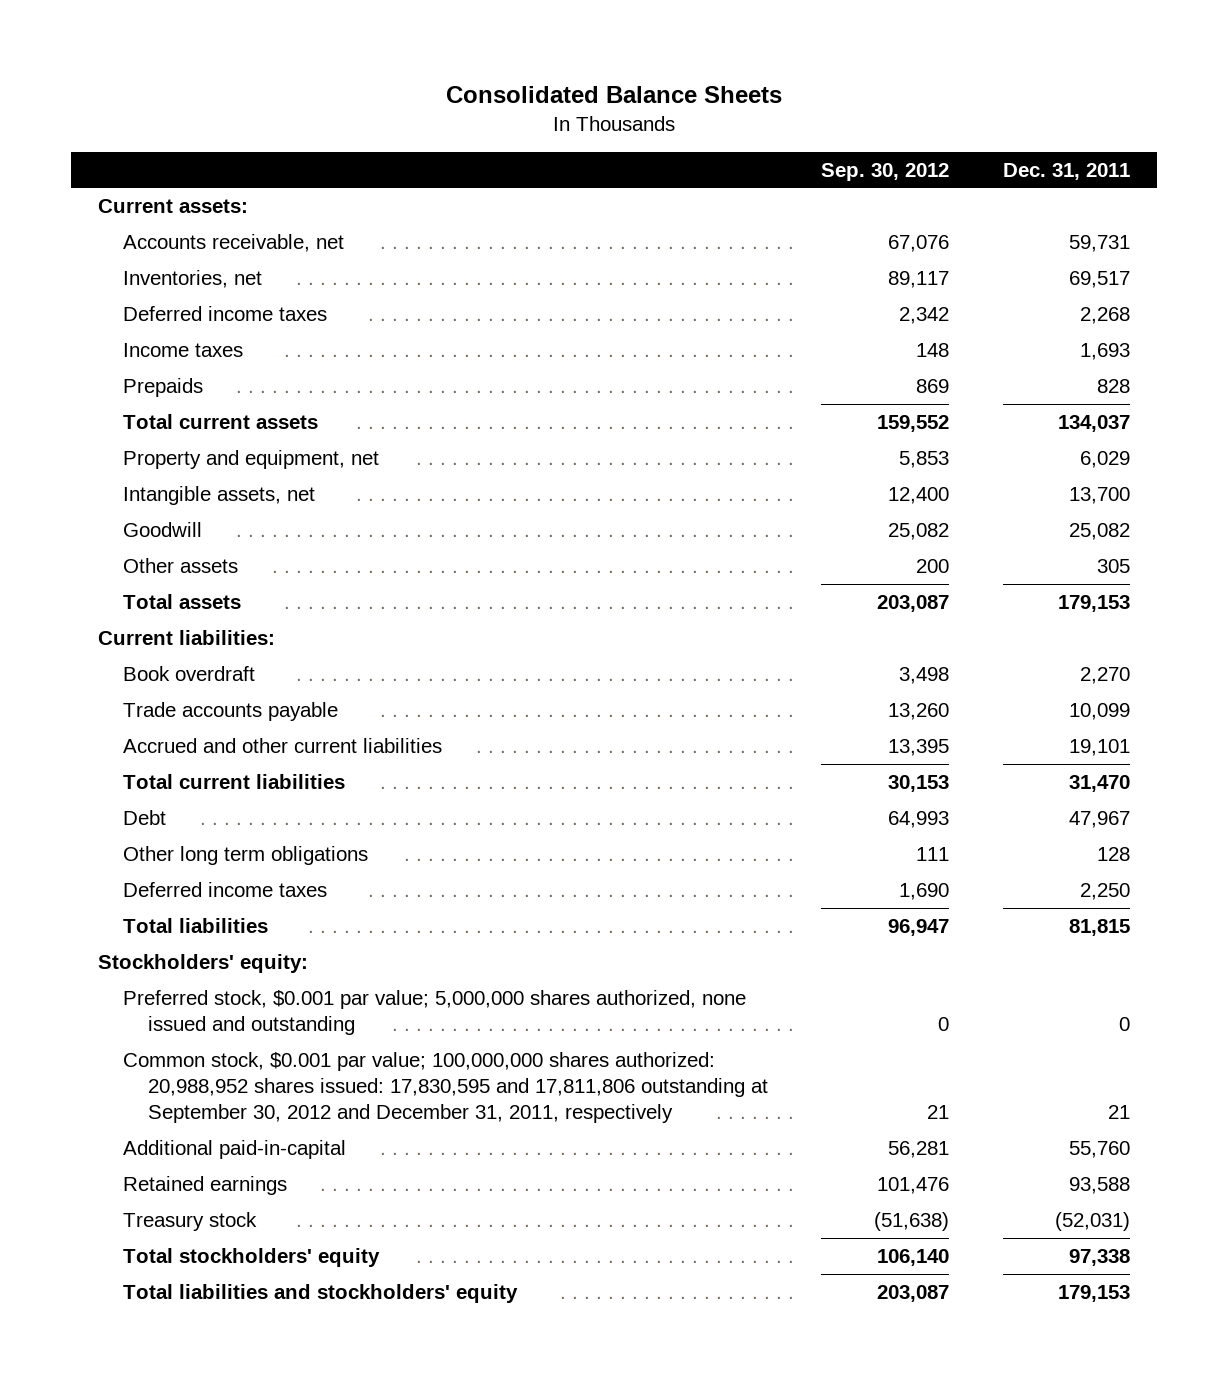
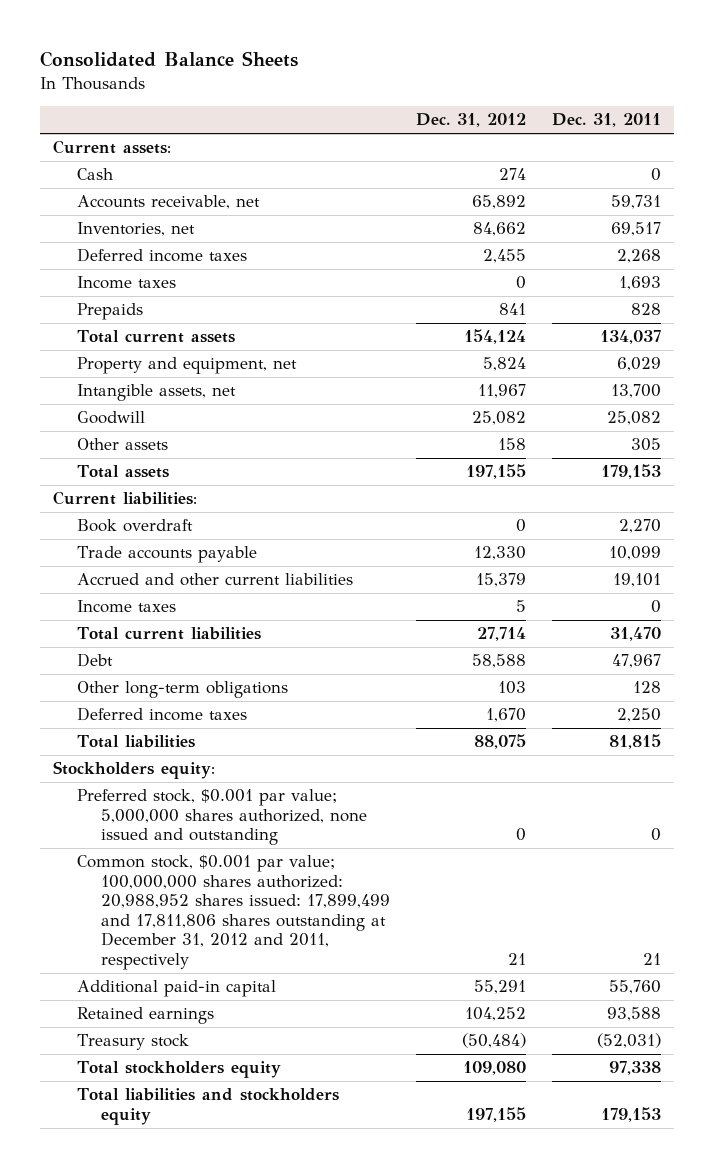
[821,162,950,181] Sep. 30, 2012 -> none
none -> [415,113,526,128] Dec. 31, 2012
none -> [77,168,114,181] Cash
none -> [77,600,177,614] Income taxes
[122,845,368,865] Other long term obligations -> [77,681,289,699] Other long-term obligations
[97,953,308,973] Stockholders' equity: -> [53,761,216,780] Stockholders equity:
[122,1051,768,1124] Common stock, $0.001 par value; 100,000,000 shares authorized: 20,988,952 shares issued: 17,830,595 and 17,811,806 outstanding at September 30, 2012 and December 31, 2011, respectively -> [77,855,391,970] Common stock, $0.001 par value; 100,000,000 shares authorized: 20,988,952 shares issued: 17,899,499 and 17,811,806 shares outstanding at December 31, 2012 and 2011, respectively
[122,1139,346,1159] Additional paid-in-capital -> [77,980,277,998] Additional paid-in capital
[122,1247,380,1267] Total stockholders' equity -> [77,1061,282,1079] Total stockholders equity
[122,1283,518,1303] Total liabilities and stockholders' equity -> [77,1088,340,1125] Total liabilities and stockholders equity

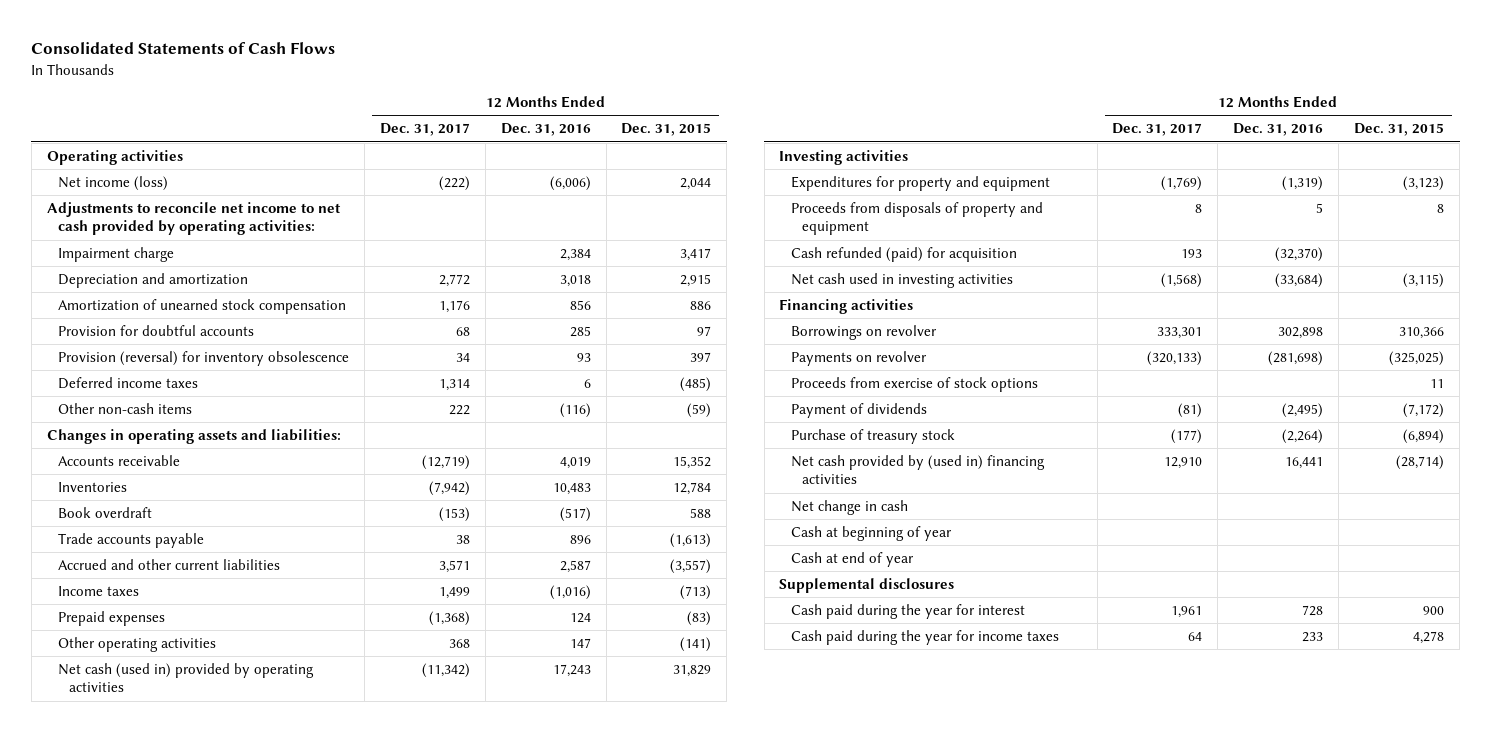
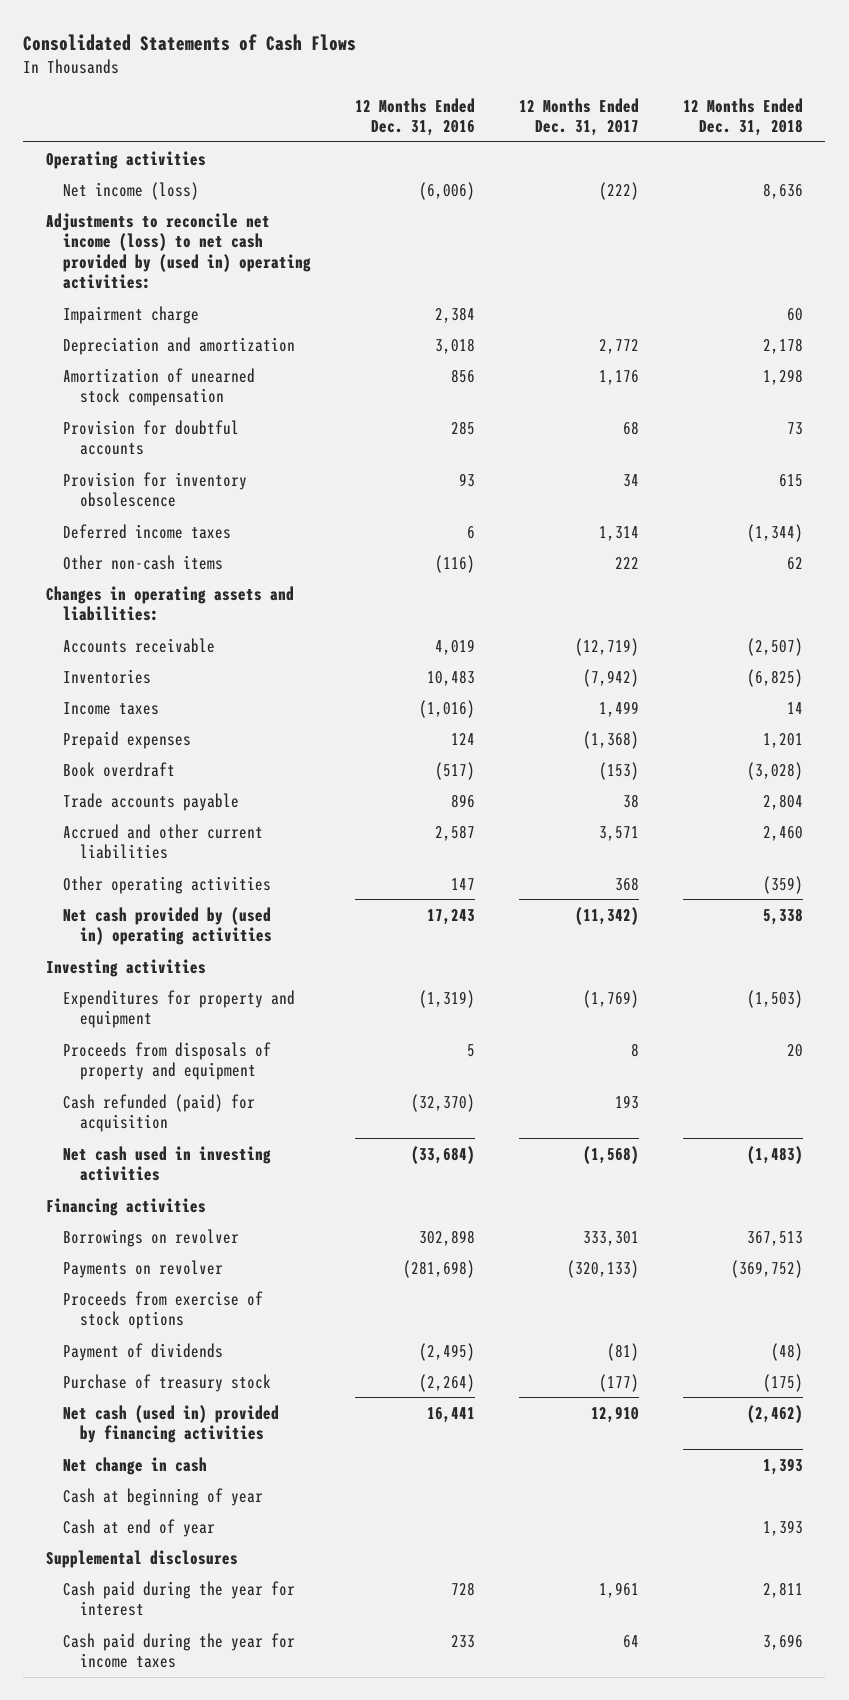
[621,123,712,137] Dec. 31, 2015 -> none
none -> [683,97,804,137] 12 Months Ended Dec. 31, 2018
[46,201,341,236] Adjustments to reconcile net income to net cash provided by operating activities: -> [45,212,311,290] Adjustments to reconcile net income (loss) to net cash provided by (used in) operating activities:
[57,350,349,366] Provision (reversal) for inventory obsolescence -> [62,471,247,508] Provision for inventory obsolescence
[57,585,139,596] Income taxes -> [62,701,159,715] Income taxes
[57,610,165,626] Prepaid expenses -> [62,730,191,749] Prepaid expenses
[57,662,314,693] Net cash (used in) provided by operating activities -> [62,906,273,946] Net cash provided by (used in) operating activities
[790,454,1045,485] Net cash provided by (used in) financing activities -> [62,1404,279,1444] Net cash (used in) provided by financing activities

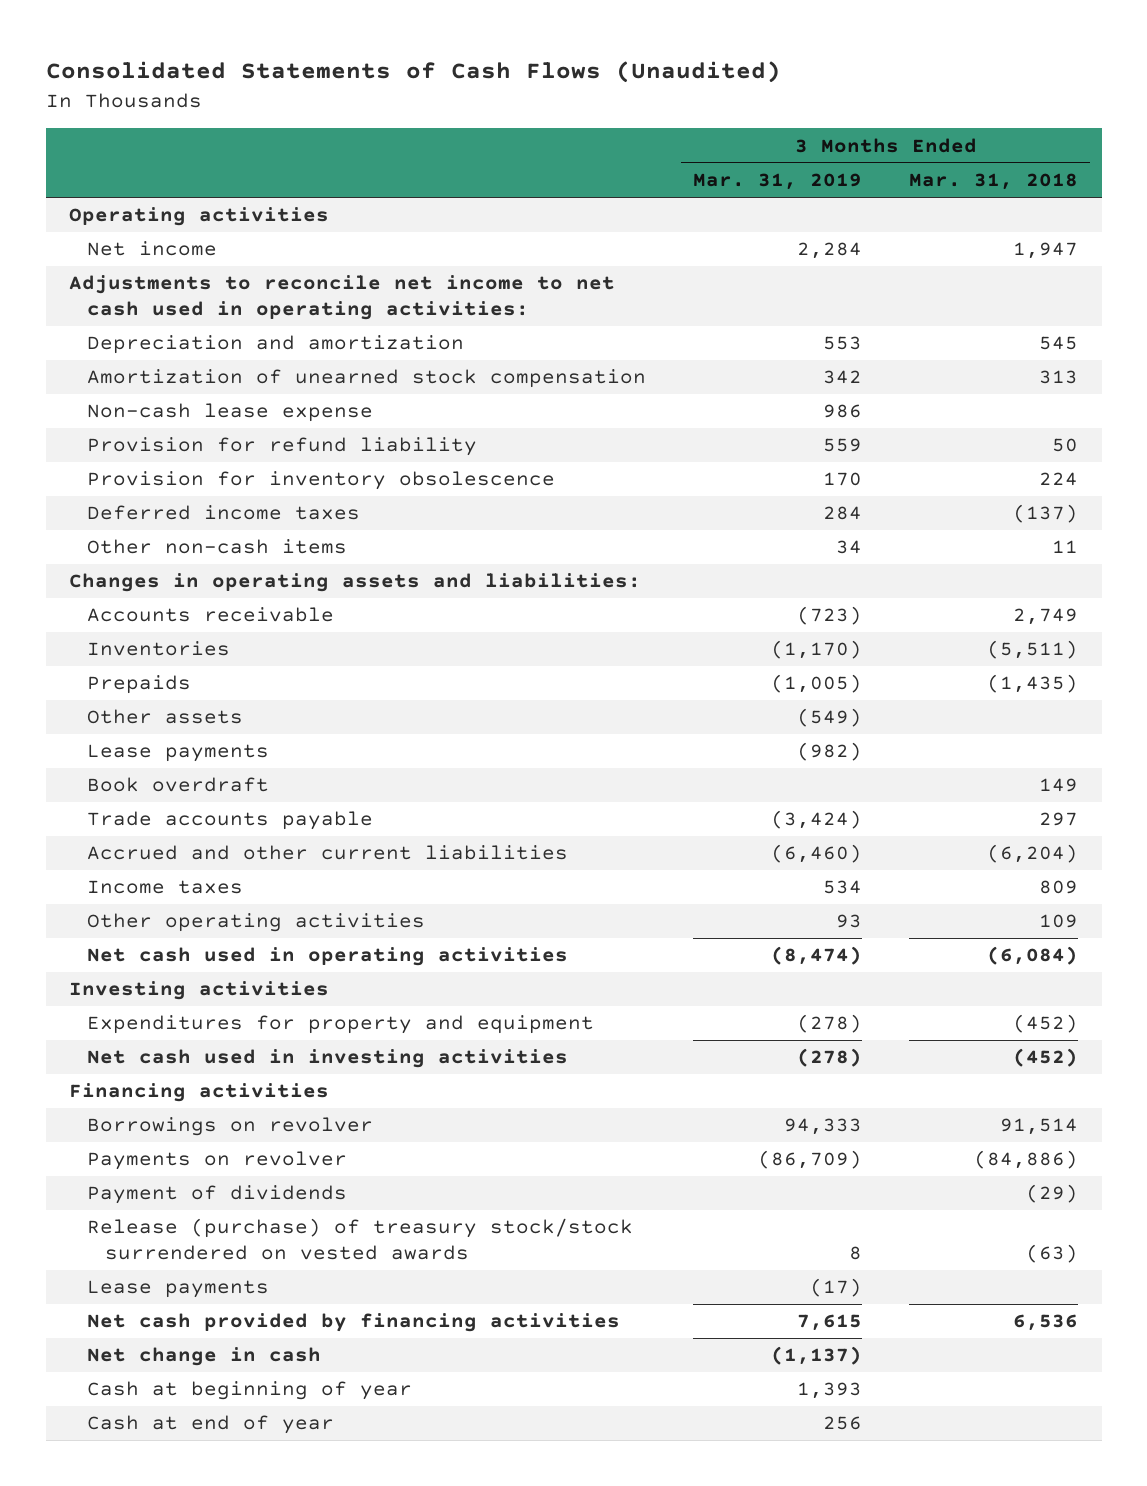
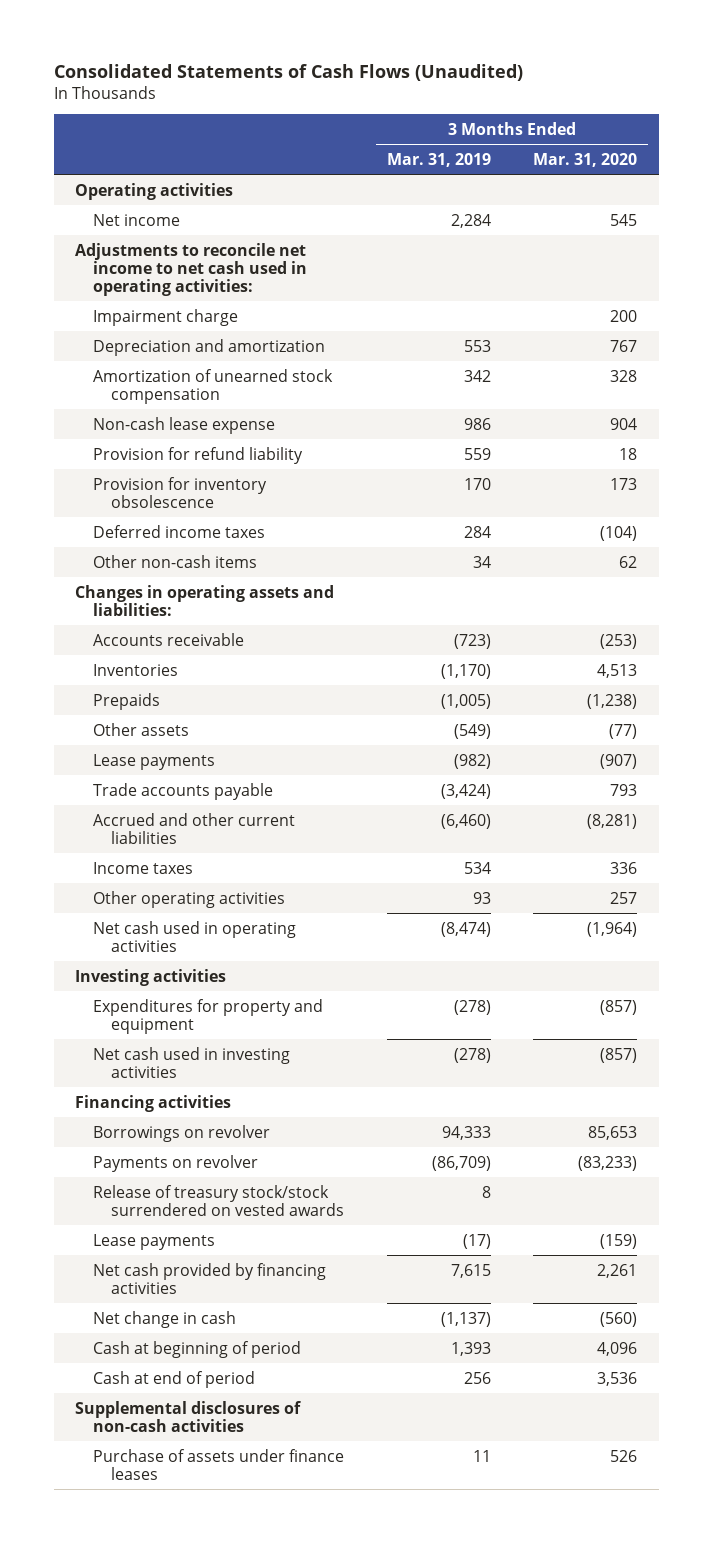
[909,173,1079,191] Mar. 31, 2018 -> none
none -> [533,152,638,167] Mar. 31, 2020
none -> [92,308,238,326] Impairment charge
[87,777,270,793] Book overdraft -> none
[87,1185,348,1205] Payment of dividends -> none
[87,1218,634,1261] Release (purchase) of treasury stock/stock surrendered on vested awards -> [92,1184,344,1216] Release of treasury stock/stock surrendered on vested awards
[87,1381,413,1401] Cash at beginning of year -> [92,1340,301,1358] Cash at beginning of period
[87,1415,335,1435] Cash at end of year -> [92,1370,255,1388] Cash at end of period
none -> [75,1400,302,1432] Supplemental disclosures of non-cash activities
none -> [92,1448,344,1480] Purchase of assets under finance leases

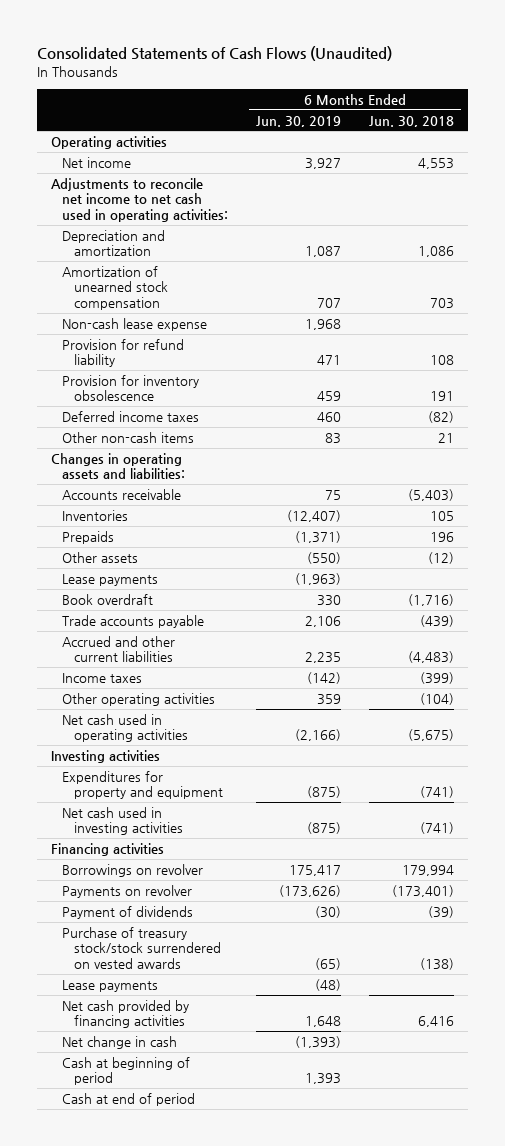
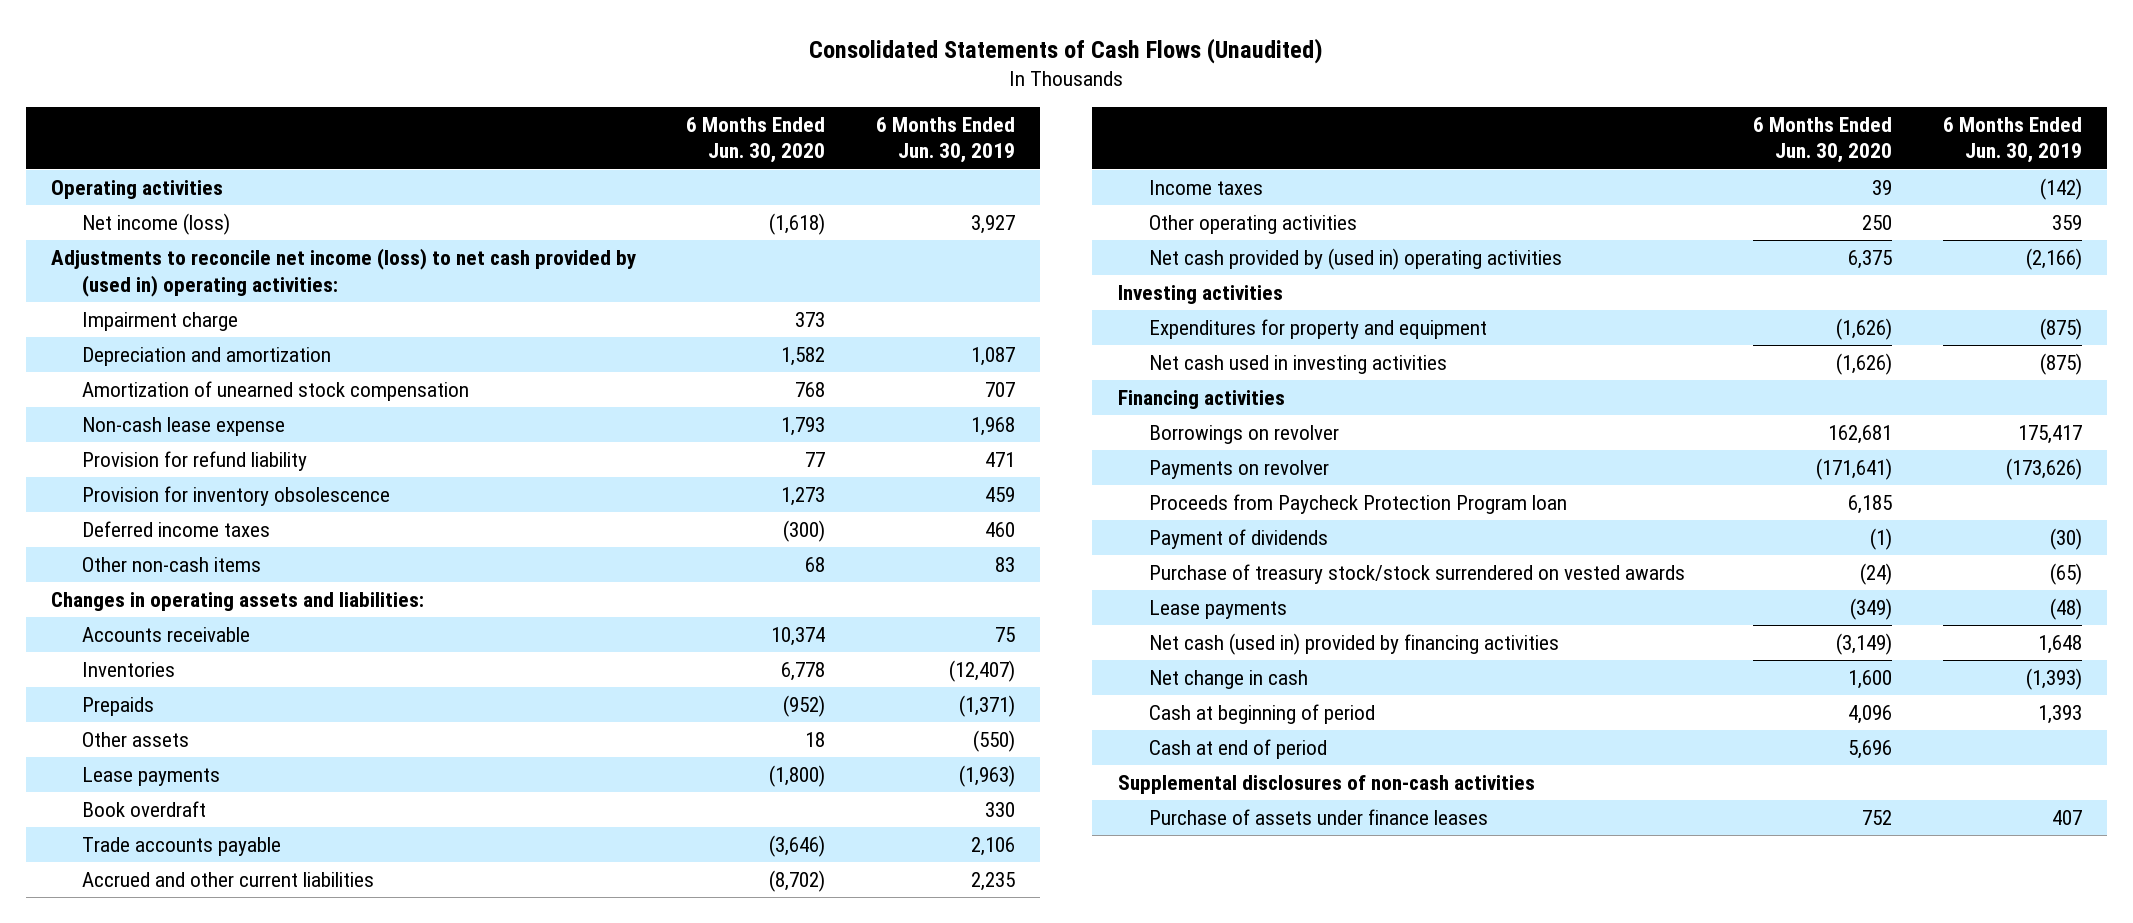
[368,115,454,127] Jun. 30, 2018 -> none
none -> [686,116,826,164] 6 Months Ended Jun. 30, 2020
[62,157,132,169] Net income -> [82,212,231,235] Net income (loss)
[51,178,229,222] Adjustments to reconcile net income to net cash used in operating activities: -> [50,247,636,297] Adjustments to reconcile net income (loss) to net cash provided by (used in) operating activities:
none -> [82,311,239,331] Impairment charge
[62,714,188,743] Net cash used in operating activities -> [1148,247,1562,270] Net cash provided by (used in) operating activities
none -> [1148,493,1567,514] Proceeds from Paycheck Protection Program loan
[62,1000,190,1029] Net cash provided by financing activities -> [1148,632,1559,655] Net cash (used in) provided by financing activities
none -> [1117,774,1535,794] Supplemental disclosures of non-cash activities
none -> [1148,808,1488,825] Purchase of assets under finance leases

